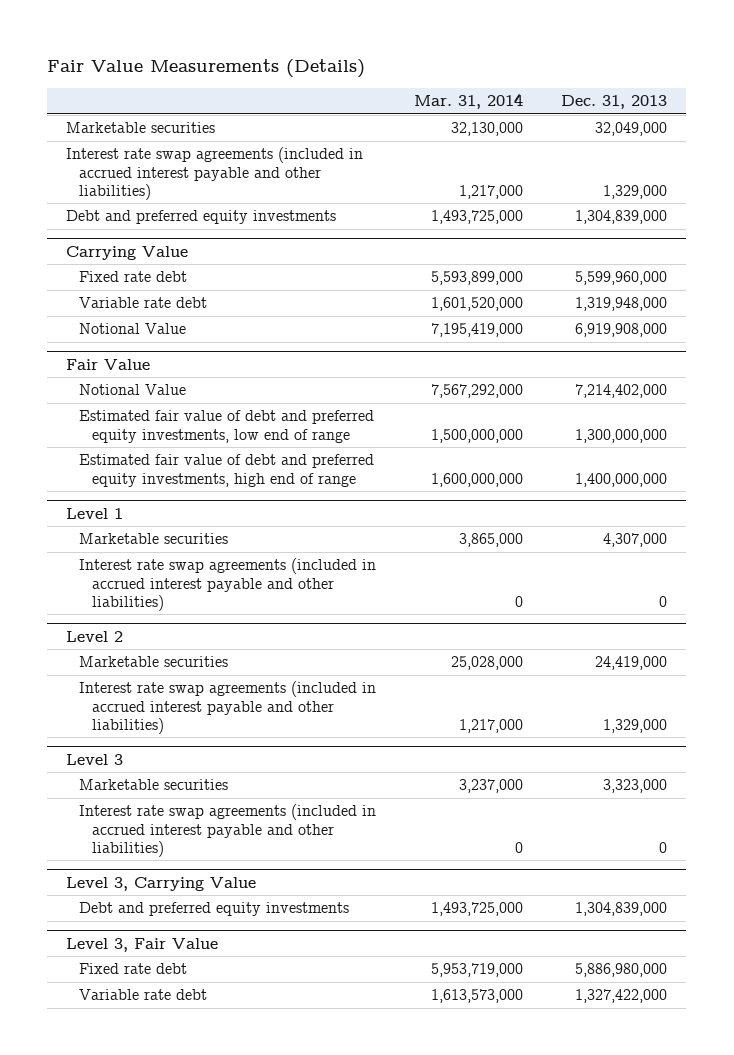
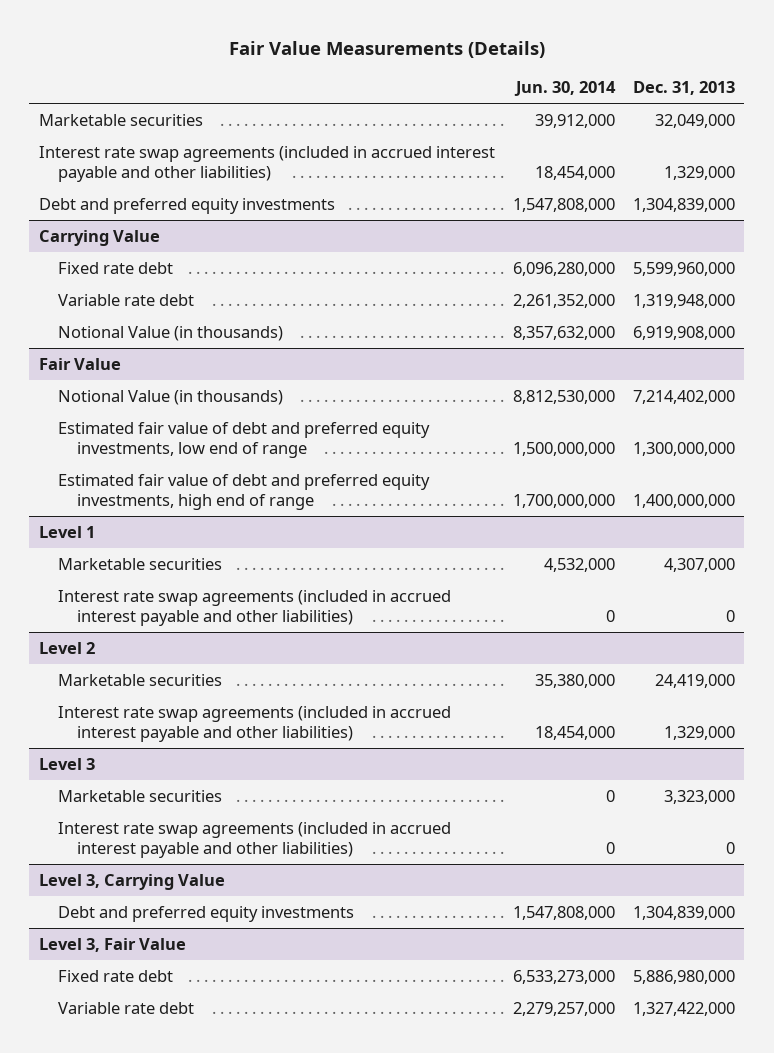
[414,93,524,110] Mar. 31, 2014 -> none
none -> [513,80,616,96] Jun. 30, 2014
[79,323,187,335] Notional Value -> [57,325,283,341] Notional Value (in thousands)
[79,384,187,396] Notional Value -> [57,389,283,405] Notional Value (in thousands)

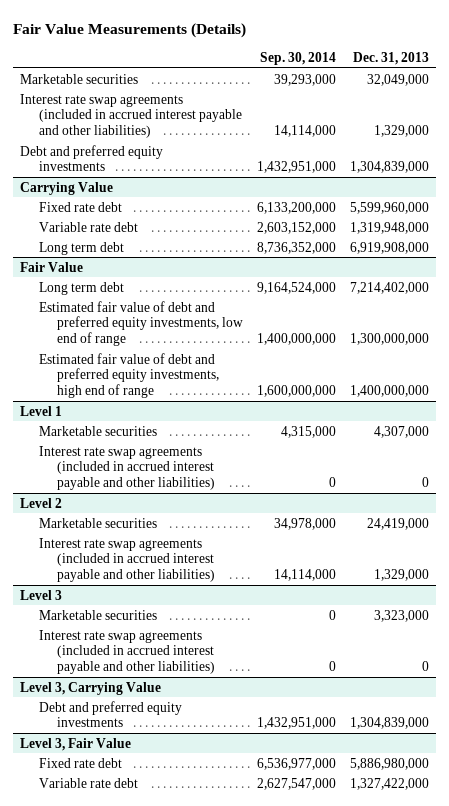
[513,80,616,96] Jun. 30, 2014 -> none
none -> [260,52,337,66] Sep. 30, 2014
[57,325,283,341] Notional Value (in thousands) -> [38,241,124,255] Long term debt
[57,389,283,405] Notional Value (in thousands) -> [38,281,124,295] Long term debt

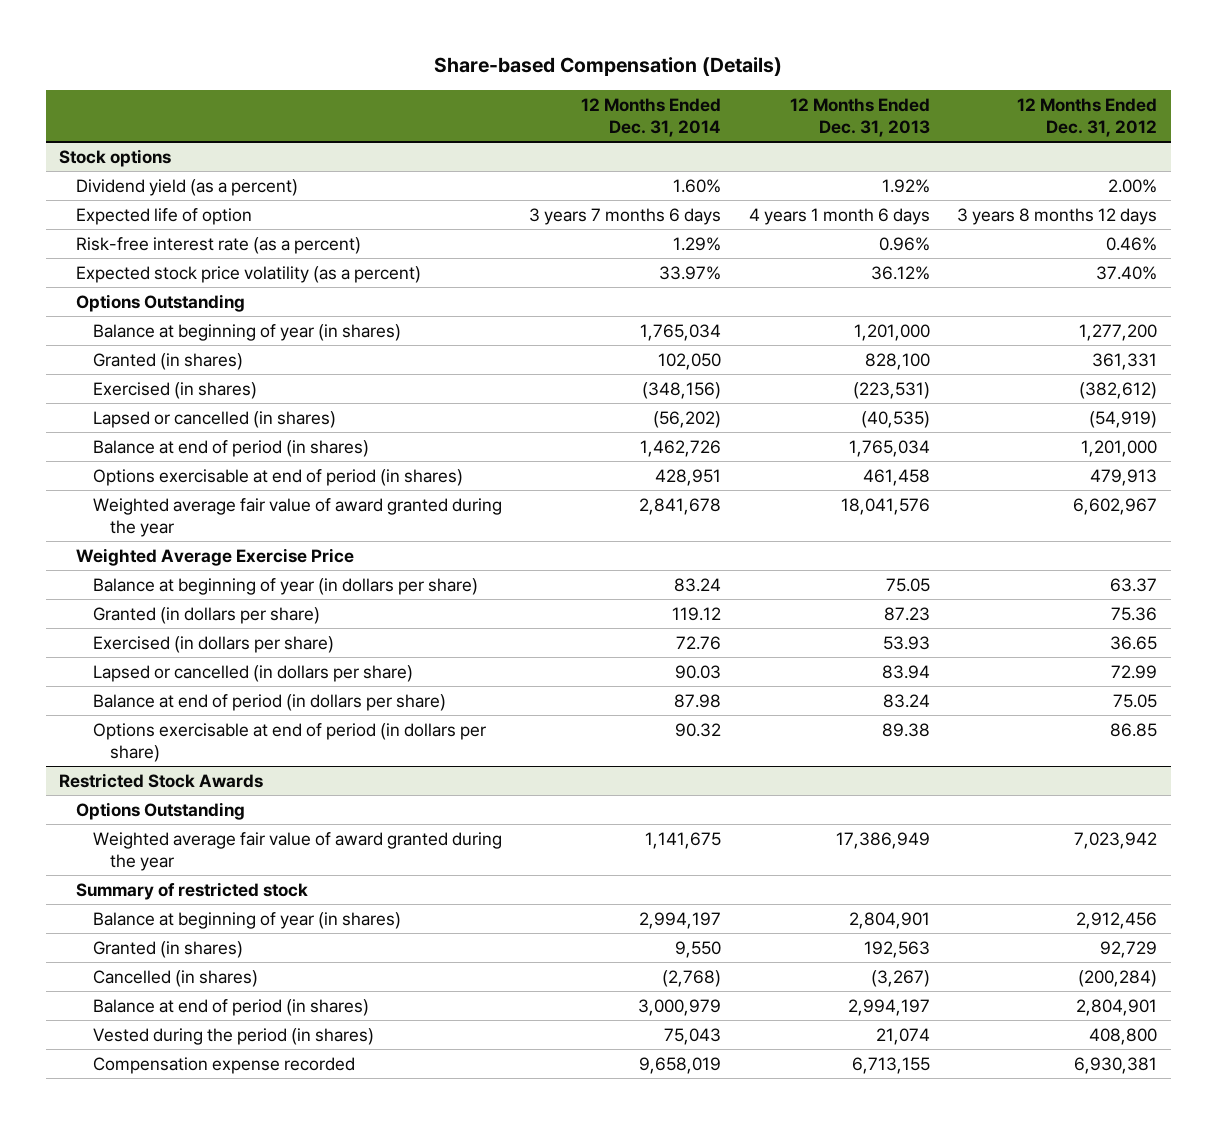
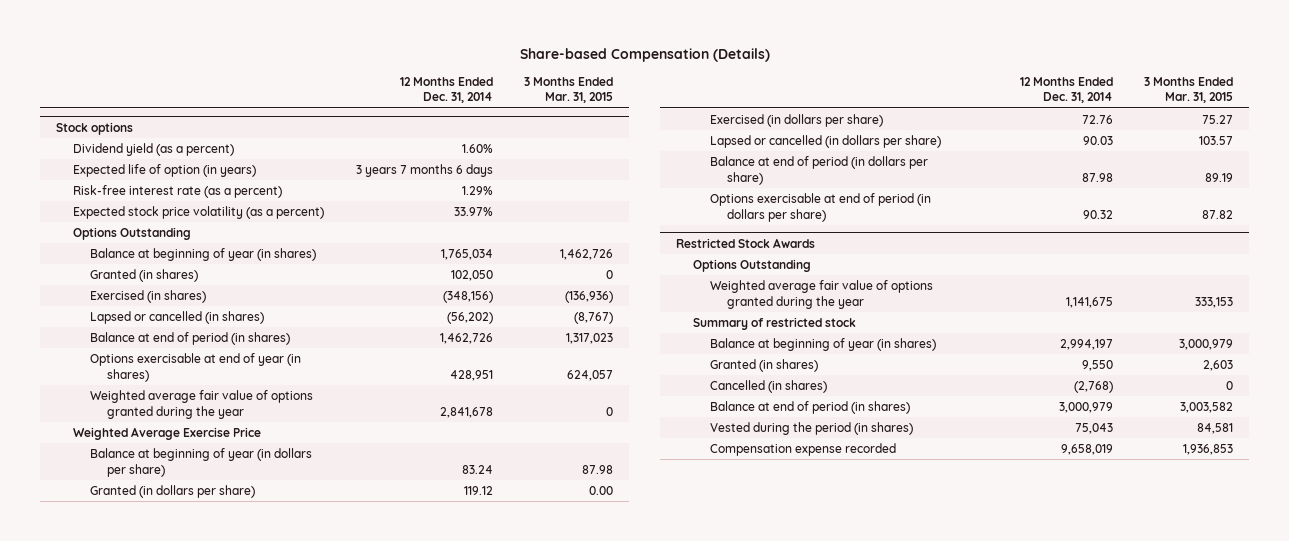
[789,97,930,137] 12 Months Ended Dec. 31, 2013 -> none
[1017,97,1158,137] 12 Months Ended Dec. 31, 2012 -> none
none -> [524,76,614,104] 3 Months Ended Mar. 31, 2015
[76,207,253,225] Expected life of option -> [72,163,256,177] Expected life of option (in years)
[92,468,463,486] Options exercisable at end of period (in shares) -> [89,352,301,382] Options exercisable at end of year (in shares)
[92,497,502,537] Weighted average fair value of award granted during the year -> [89,389,313,419] Weighted average fair value of options granted during the year
[92,831,502,871] Weighted average fair value of award granted during the year -> [709,279,933,309] Weighted average fair value of options granted during the year

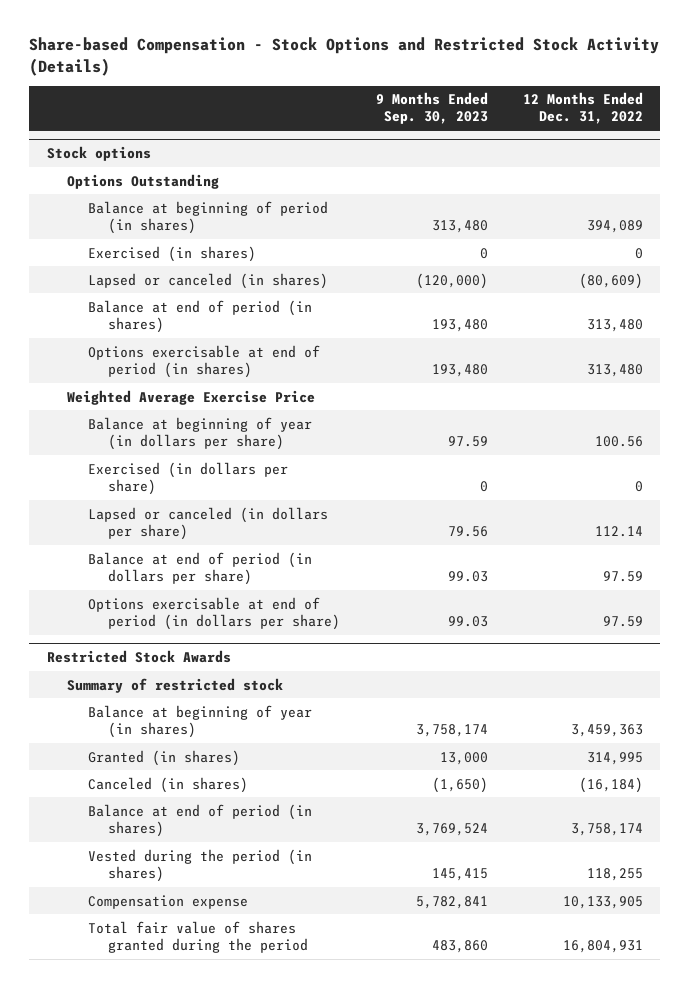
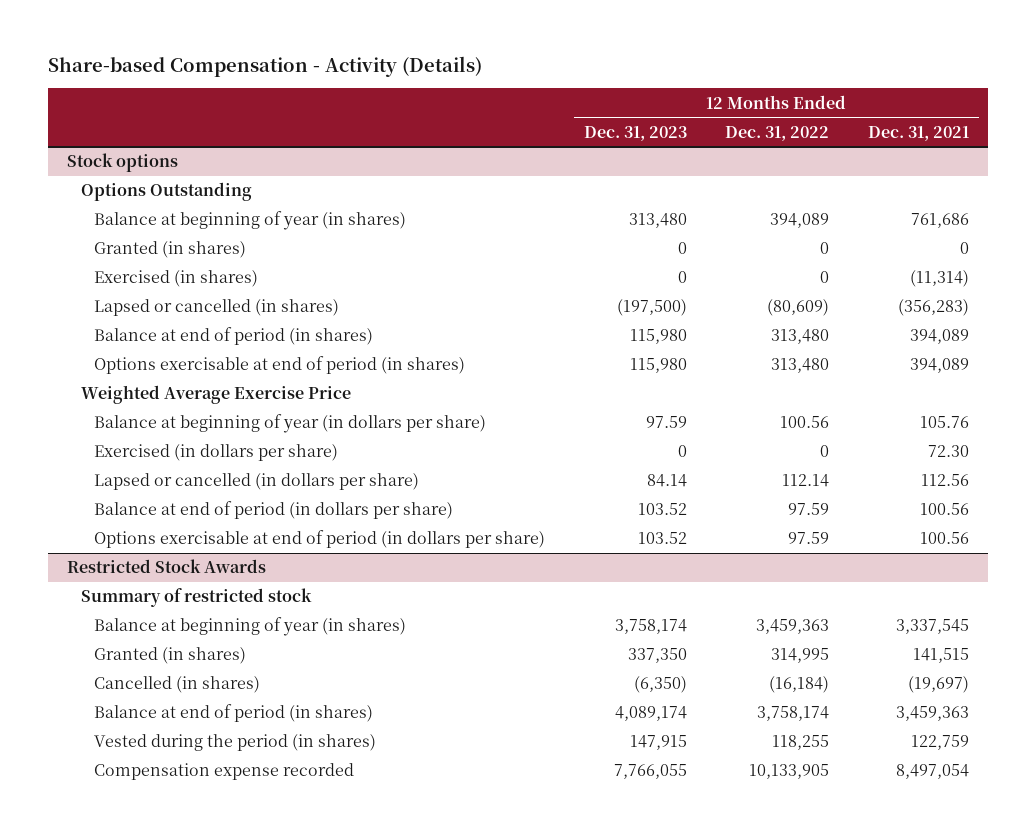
[28,37,659,76] Share-based Compensation - Stock Options and Restricted Stock Activity (Details) -> [47,56,482,78] Share-based Compensation - Activity (Details)
[375,92,488,125] 9 Months Ended Sep. 30, 2023 -> none
none -> [583,125,687,141] Dec. 31, 2023
none -> [868,125,970,141] Dec. 31, 2021
[87,200,328,234] Balance at beginning of period (in shares) -> [94,211,407,231] Balance at beginning of year (in shares)
none -> [94,241,247,259] Granted (in shares)
[87,272,328,289] Lapsed or canceled (in shares) -> [94,299,340,317] Lapsed or cancelled (in shares)
[87,506,328,540] Lapsed or canceled (in dollars per share) -> [94,473,420,491] Lapsed or cancelled (in dollars per share)
[87,776,248,793] Canceled (in shares) -> [94,676,261,694] Cancelled (in shares)
[87,920,309,953] Total fair value of shares granted during the period -> none
[87,894,248,909] Compensation expense -> [94,763,355,781] Compensation expense recorded

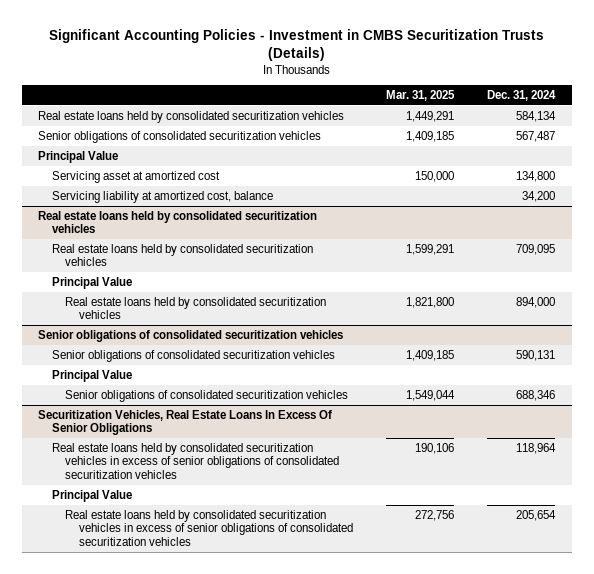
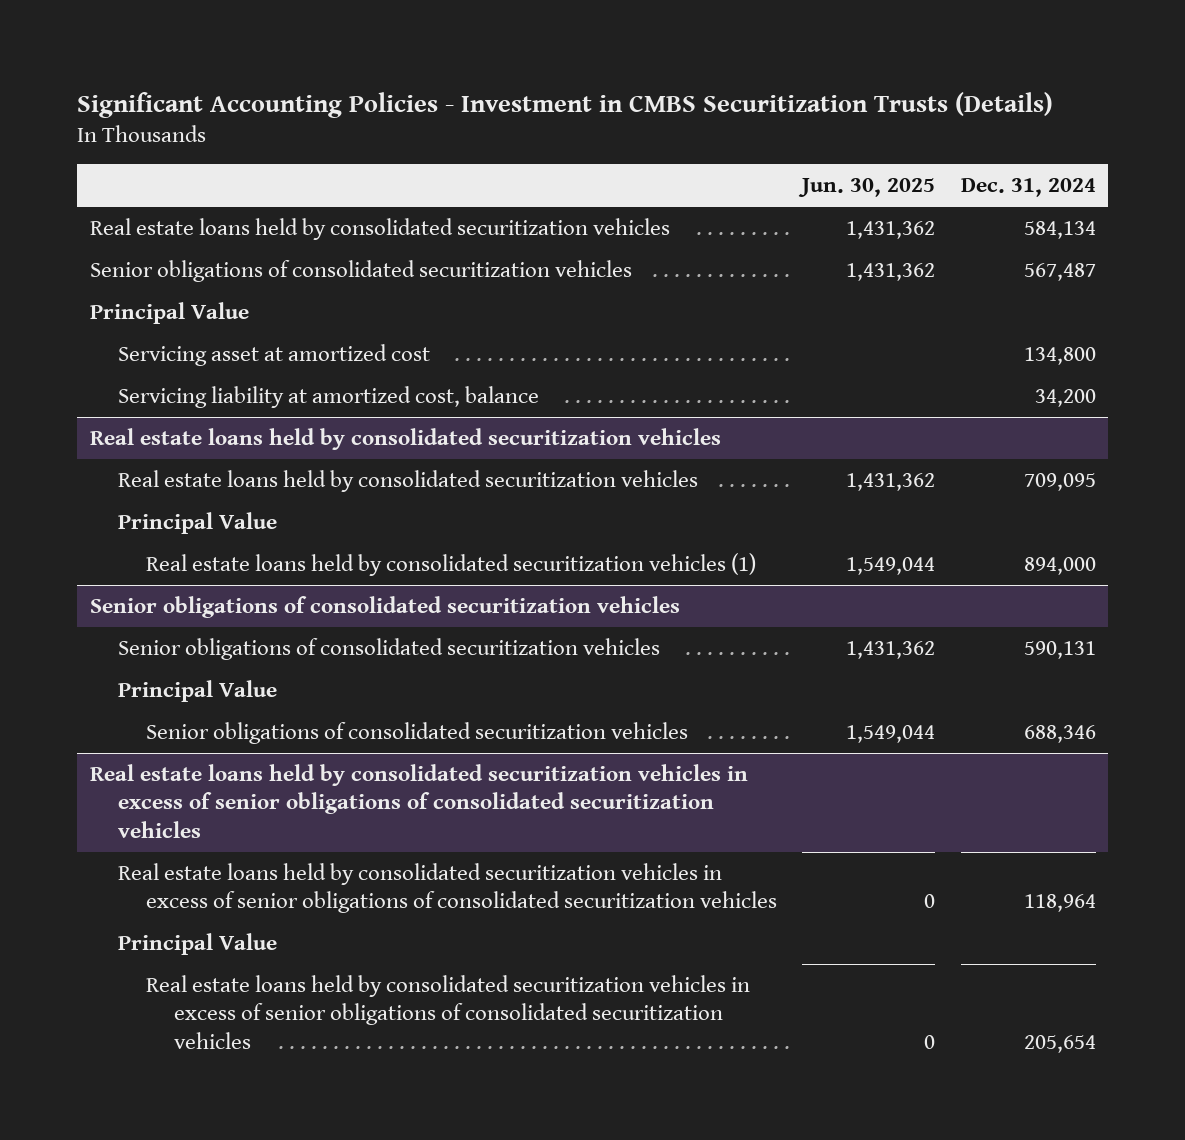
[385,90,455,102] Mar. 31, 2025 -> none
none -> [798,178,936,198] Jun. 30, 2025
[65,296,327,320] Real estate loans held by consolidated securitization vehicles -> [146,552,757,576] Real estate loans held by consolidated securitization vehicles (1)
[38,409,333,436] Securitization Vehicles, Real Estate Loans In Excess Of Senior Obligations -> [89,763,748,838] Real estate loans held by consolidated securitization vehicles in excess of senior obligations of consolidated securitization vehicles

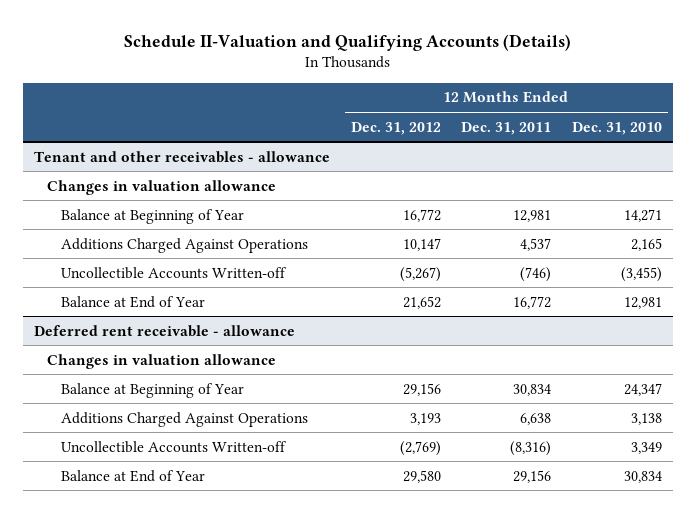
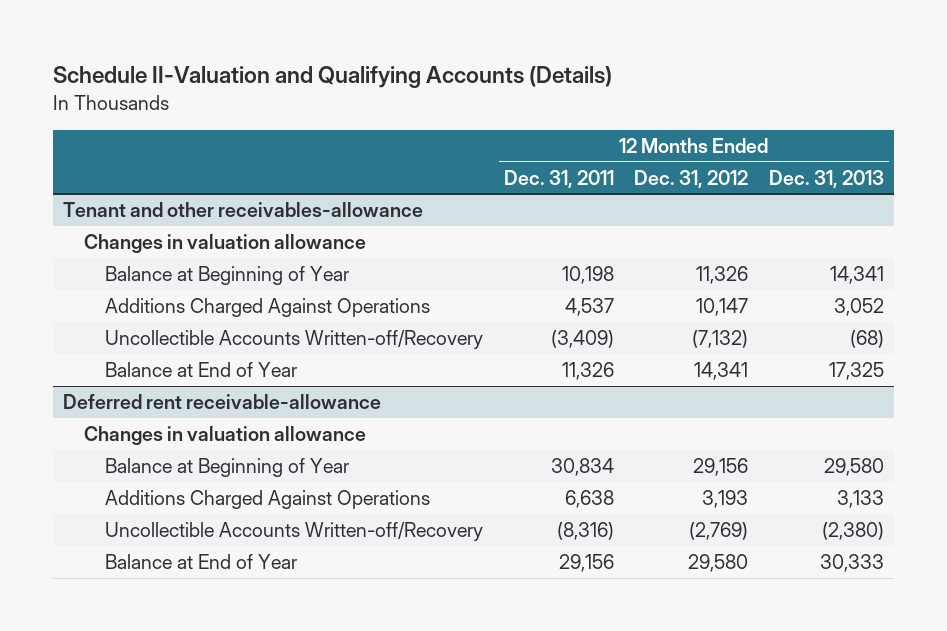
[572,121,663,135] Dec. 31, 2010 -> none
none -> [769,169,885,188] Dec. 31, 2013
[33,150,330,163] Tenant and other receivables - allowance -> [62,202,423,218] Tenant and other receivables-allowance
[402,208,441,222] 16,772 -> [696,266,749,285] 11,326
[513,209,552,222] 12,981 -> [561,266,614,285] 10,198
[61,266,288,279] Uncollectible Accounts Written-off -> [105,330,484,350] Uncollectible Accounts Written-off/Recovery
[399,266,441,282] (5,267) -> [692,330,749,349] (7,132)
[520,266,552,282] (746) -> [550,330,614,349] (3,409)
[402,295,441,309] 21,652 -> [694,362,749,381] 14,341
[513,295,552,309] 16,772 -> [561,362,614,381] 11,326
[33,324,295,337] Deferred rent receivable - allowance -> [62,394,381,410] Deferred rent receivable-allowance
[61,440,288,453] Uncollectible Accounts Written-off -> [105,522,484,542] Uncollectible Accounts Written-off/Recovery

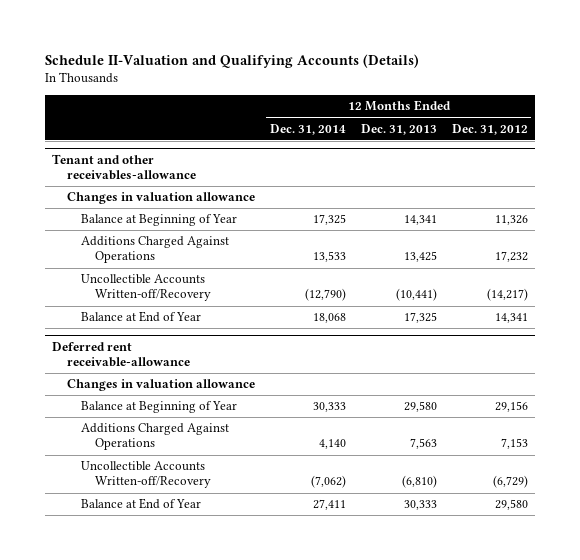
[503,169,614,188] Dec. 31, 2011 -> none
none -> [269,123,346,135] Dec. 31, 2014
[696,298,749,317] 10,147 -> [494,251,528,263] 17,232
[834,298,885,317] 3,052 -> [403,251,437,263] 13,425
[692,330,749,349] (7,132) -> [486,288,528,302] (14,217)
[850,330,885,349] (68) -> [395,288,437,302] (10,441)
[702,490,749,509] 3,193 -> [500,438,528,450] 7,153
[837,490,885,509] 3,133 -> [409,438,437,450] 7,563
[689,522,749,541] (2,769) -> [492,475,528,489] (6,729)
[822,522,885,541] (2,380) -> [401,475,437,489] (6,810)

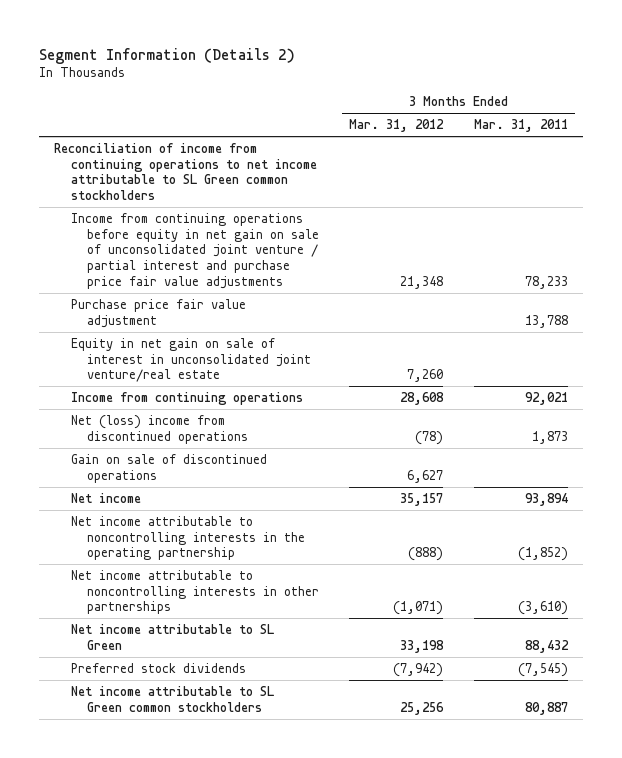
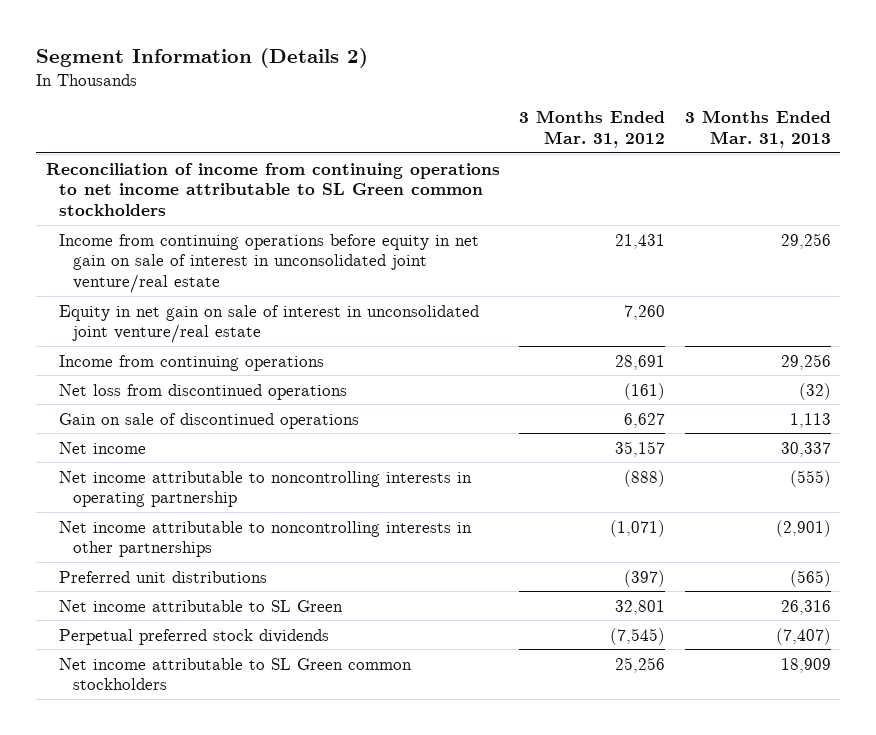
[473,119,568,133] Mar. 31, 2011 -> none
none -> [684,110,831,149] 3 Months Ended Mar. 31, 2013
[70,299,246,328] Purchase price fair value adjustment -> none
[70,213,319,289] Income from continuing operations before equity in net gain on sale of unconsolidated joint venture / partial interest and purchase price fair value adjustments -> [59,233,480,294] Income from continuing operations before equity in net gain on sale of interest in unconsolidated joint venture/real estate
[400,275,444,289] 21,348 -> [615,233,666,249] 21,431
[400,392,445,406] 28,608 -> [615,354,666,370] 28,691
[70,415,248,444] Net (loss) income from discontinued operations -> [59,383,348,400] Net loss from discontinued operations
[415,430,444,445] (78) -> [624,382,666,400] (161)
[70,516,305,561] Net income attributable to noncontrolling interests in the operating partnership -> [59,470,473,508] Net income attributable to noncontrolling interests in operating partnership
none -> [59,570,268,583] Preferred unit distributions
[400,639,445,653] 33,198 -> [615,599,666,615] 32,801
[70,663,246,674] Preferred stock dividends -> [59,628,330,645] Perpetual preferred stock dividends
[393,663,444,678] (7,942) -> [610,627,666,645] (7,545)

